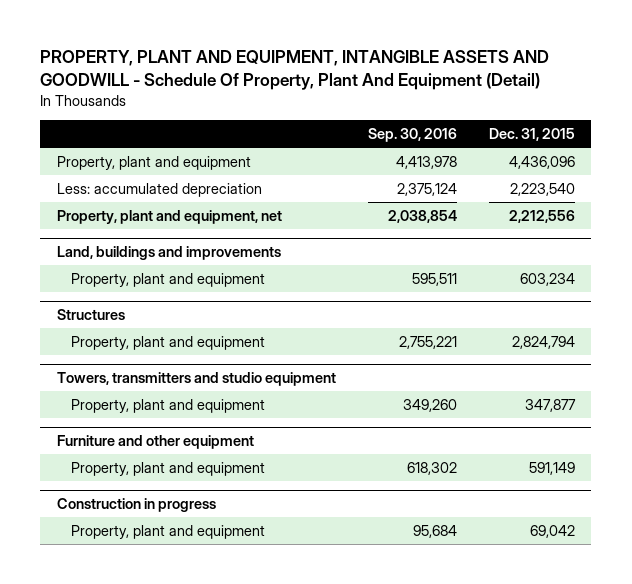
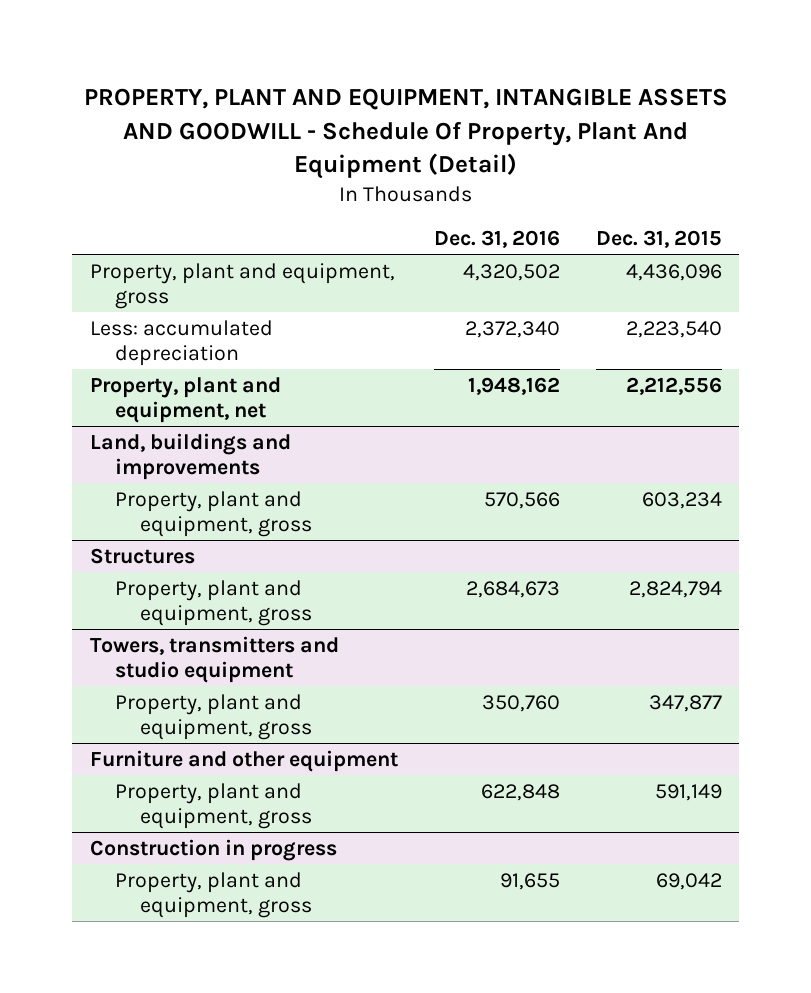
[367,128,457,143] Sep. 30, 2016 -> none
none -> [433,230,560,249] Dec. 31, 2016
[56,155,251,170] Property, plant and equipment -> [89,262,395,309] Property, plant and equipment, gross
[70,272,265,287] Property, plant and equipment -> [114,490,312,537] Property, plant and equipment, gross
[70,335,265,350] Property, plant and equipment -> [114,579,312,626] Property, plant and equipment, gross
[70,398,265,413] Property, plant and equipment -> [114,693,312,740] Property, plant and equipment, gross
[70,461,265,476] Property, plant and equipment -> [114,782,312,829] Property, plant and equipment, gross
[70,524,265,539] Property, plant and equipment -> [114,871,312,918] Property, plant and equipment, gross

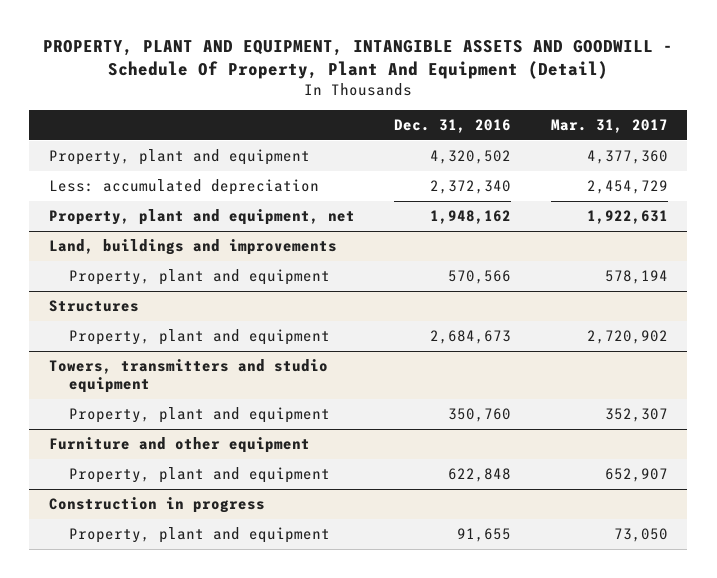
[595,230,722,249] Dec. 31, 2015 -> none
none -> [550,119,668,134] Mar. 31, 2017
[89,262,395,309] Property, plant and equipment, gross -> [49,148,311,165] Property, plant and equipment
[114,490,312,537] Property, plant and equipment, gross -> [68,268,330,285] Property, plant and equipment
[114,579,312,626] Property, plant and equipment, gross -> [68,328,330,345] Property, plant and equipment
[114,693,312,740] Property, plant and equipment, gross -> [68,406,330,423] Property, plant and equipment
[114,782,312,829] Property, plant and equipment, gross -> [68,466,330,483] Property, plant and equipment
[114,871,312,918] Property, plant and equipment, gross -> [68,526,330,543] Property, plant and equipment

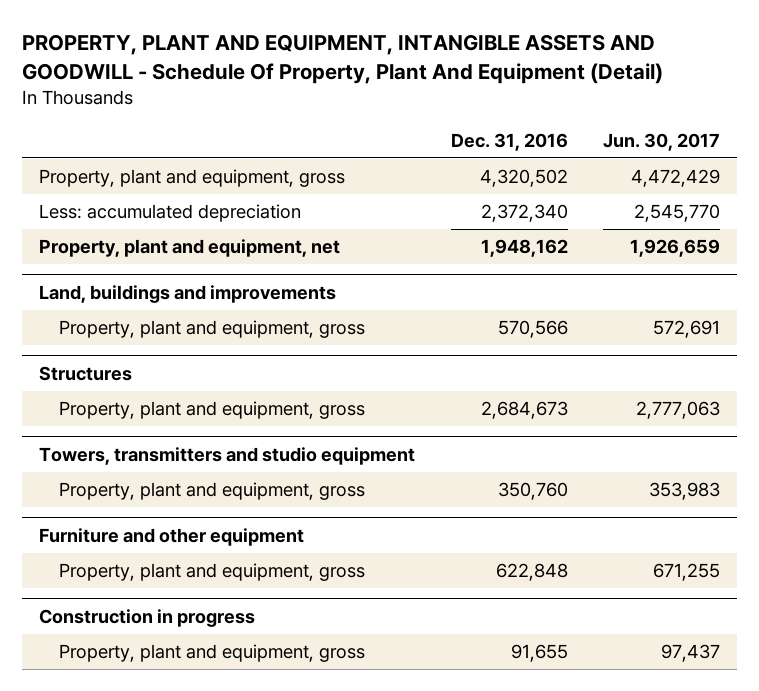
[550,119,668,134] Mar. 31, 2017 -> none
none -> [602,132,720,151] Jun. 30, 2017
[49,148,311,165] Property, plant and equipment -> [39,169,346,188] Property, plant and equipment, gross
[68,268,330,285] Property, plant and equipment -> [58,320,365,339] Property, plant and equipment, gross
[68,328,330,345] Property, plant and equipment -> [58,401,365,420] Property, plant and equipment, gross
[68,406,330,423] Property, plant and equipment -> [58,482,365,501] Property, plant and equipment, gross
[68,466,330,483] Property, plant and equipment -> [58,563,365,582] Property, plant and equipment, gross
[68,526,330,543] Property, plant and equipment -> [58,644,365,663] Property, plant and equipment, gross

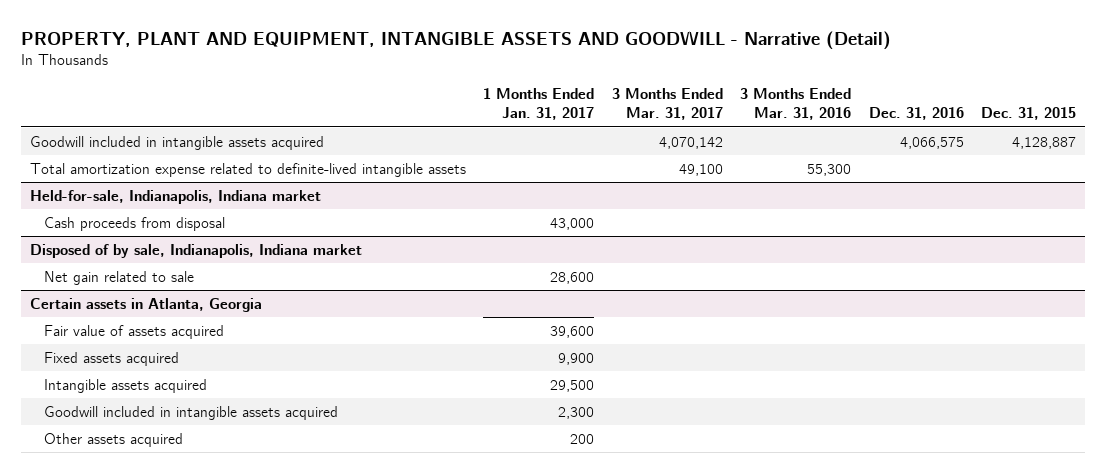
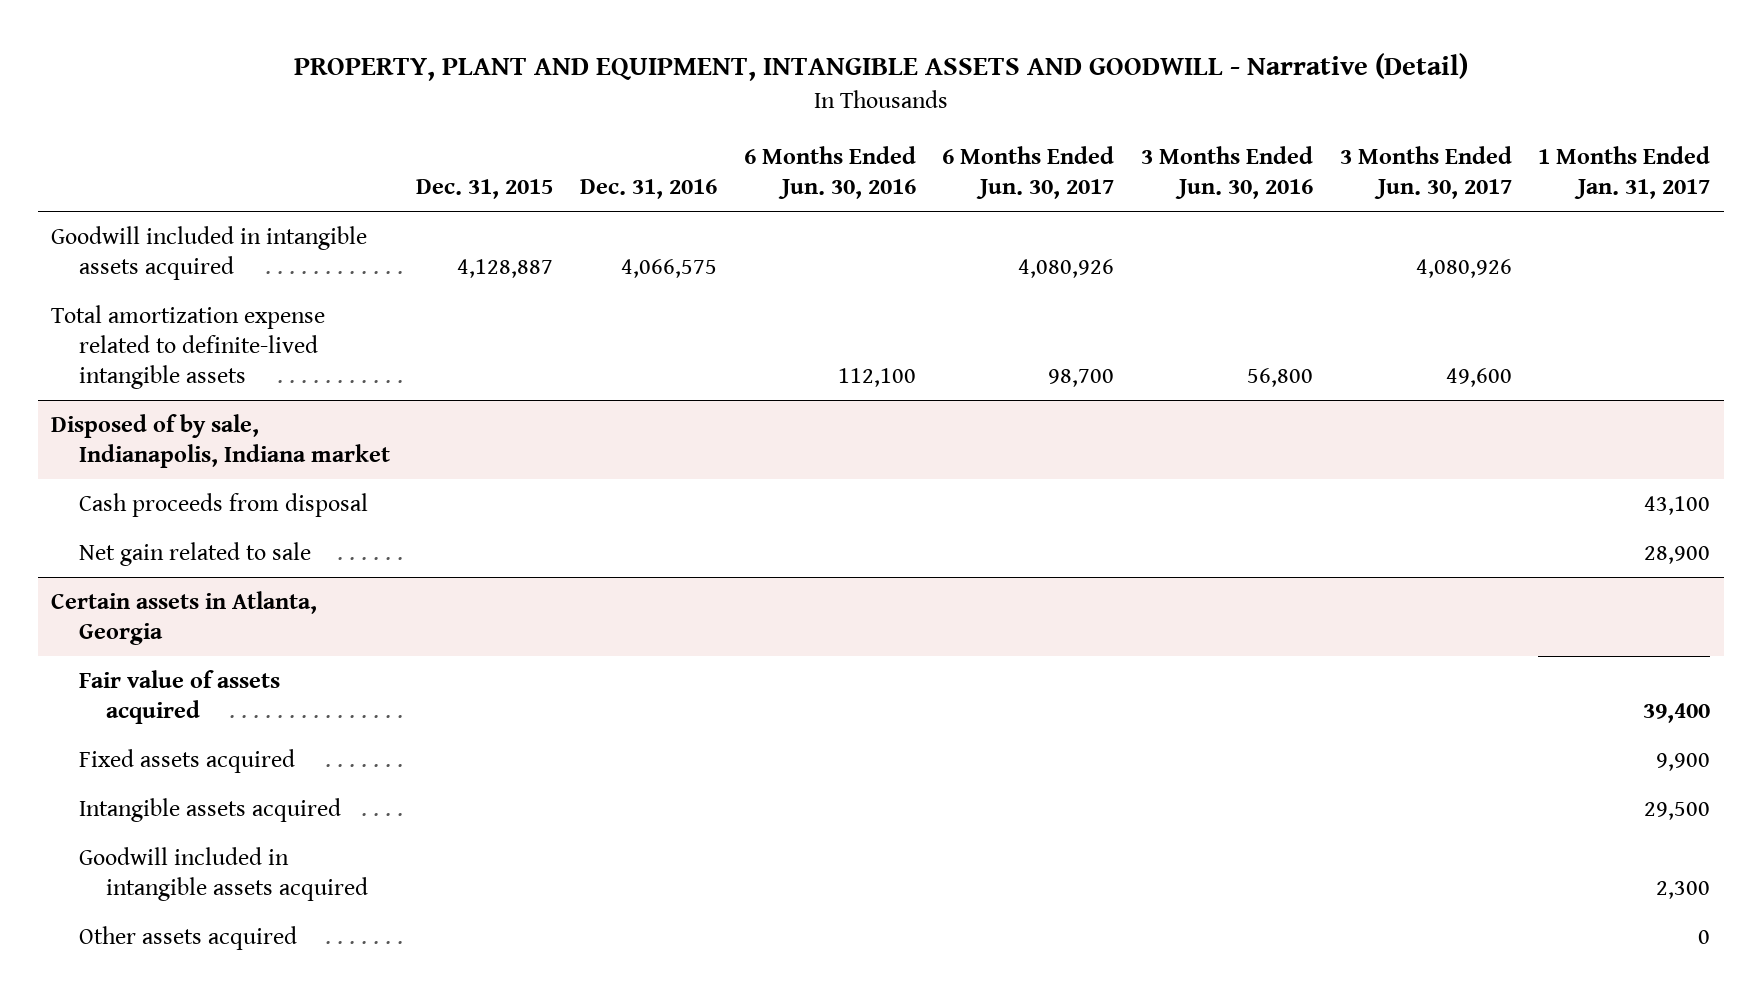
[611,87,723,121] 3 Months Ended Mar. 31, 2017 -> none
[740,87,852,121] 3 Months Ended Mar. 31, 2016 -> none
none -> [743,145,916,200] 6 Months Ended Jun. 30, 2016
none -> [942,145,1115,200] 6 Months Ended Jun. 30, 2017
none -> [1140,145,1313,200] 3 Months Ended Jun. 30, 2016
none -> [1339,145,1512,200] 3 Months Ended Jun. 30, 2017
[30,189,322,204] Held-for-sale, Indianapolis, Indiana market -> none
[44,216,226,231] Cash proceeds from disposal -> none
none -> [78,492,368,517] Cash proceeds from disposal
[550,271,595,284] 28,600 -> [1644,545,1711,564] 28,900
[550,325,595,338] 39,600 -> [1643,703,1711,724] 39,400
[570,433,595,444] 200 -> [1698,929,1711,944] 0

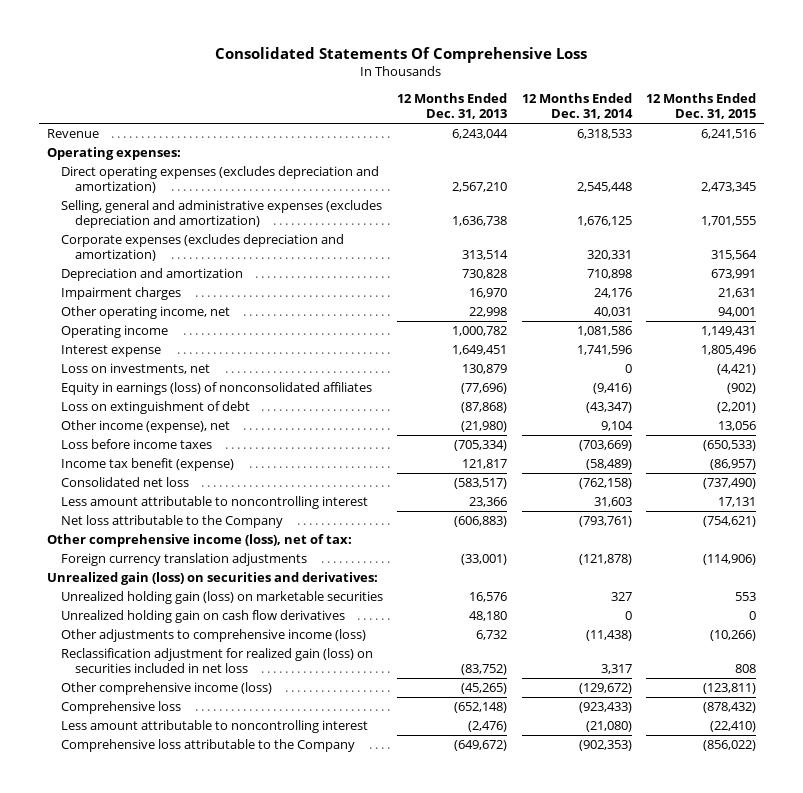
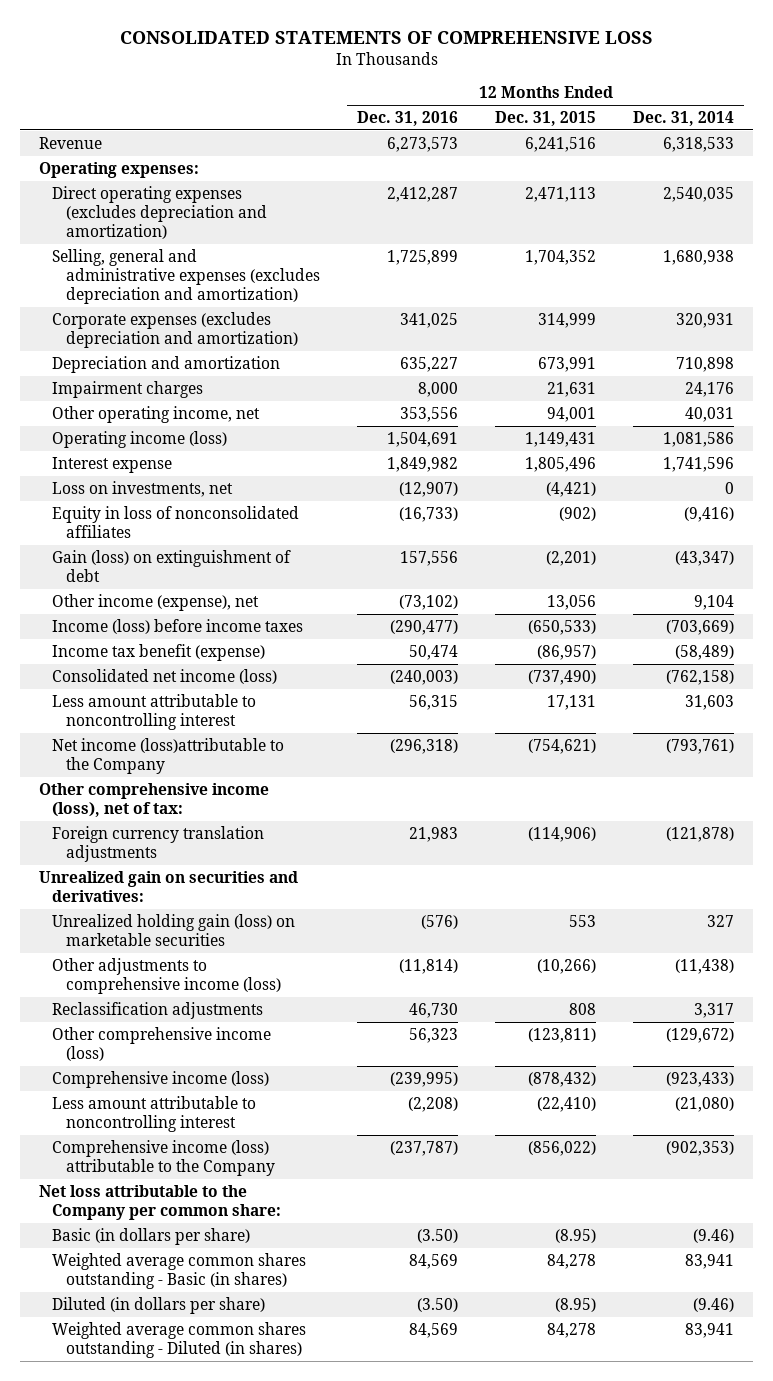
[215,47,588,64] Consolidated Statements Of Comprehensive Loss -> [119,31,653,45] CONSOLIDATED STATEMENTS OF COMPREHENSIVE LOSS
[397,92,508,120] 12 Months Ended Dec. 31, 2013 -> none
none -> [356,111,458,127] Dec. 31, 2016
[576,182,632,193] 2,545,448 -> [663,186,735,202] 2,540,035
[701,182,757,193] 2,473,345 -> [525,186,597,202] 2,471,113
[576,216,632,227] 1,676,125 -> [663,249,735,265] 1,680,938
[701,216,757,227] 1,701,555 -> [525,249,597,265] 1,704,352
[586,250,632,261] 320,331 -> [676,312,735,328] 320,931
[711,250,758,261] 315,564 -> [538,312,597,328] 314,999
[60,324,168,338] Operating income -> [52,430,228,448] Operating income (loss)
[60,381,372,395] Equity in earnings (loss) of nonconsolidated affiliates -> [52,505,300,539] Equity in loss of nonconsolidated affiliates
[60,400,250,414] Loss on extinguishment of debt -> [52,549,292,583] Gain (loss) on extinguishment of debt
[60,438,212,449] Loss before income taxes -> [52,618,304,634] Income (loss) before income taxes
[60,476,189,487] Consolidated net loss -> [52,668,278,684] Consolidated net income (loss)
[60,514,283,528] Net loss attributable to the Company -> [52,737,285,775] Net income (loss)attributable to the Company
[46,571,378,585] Unrealized gain (loss) on securities and derivatives: -> [38,870,298,903] Unrealized gain on securities and derivatives:
[60,609,345,623] Unrealized holding gain on cash flow derivatives -> none
[60,647,373,674] Reclassification adjustment for realized gain (loss) on securities included in net loss -> [52,1001,264,1019] Reclassification adjustments
[60,700,181,714] Comprehensive loss -> [52,1070,270,1088] Comprehensive income (loss)
[60,738,355,752] Comprehensive loss attributable to the Company -> [52,1139,275,1177] Comprehensive income (loss) attributable to the Company
none -> [38,1184,282,1221] Net loss attributable to the Company per common share:
none -> [52,1227,251,1245] Basic (in dollars per share)
none -> [52,1252,307,1290] Weighted average common shares outstanding - Basic (in shares)
none -> [52,1296,266,1314] Diluted (in dollars per share)
none -> [52,1321,307,1359] Weighted average common shares outstanding - Diluted (in shares)

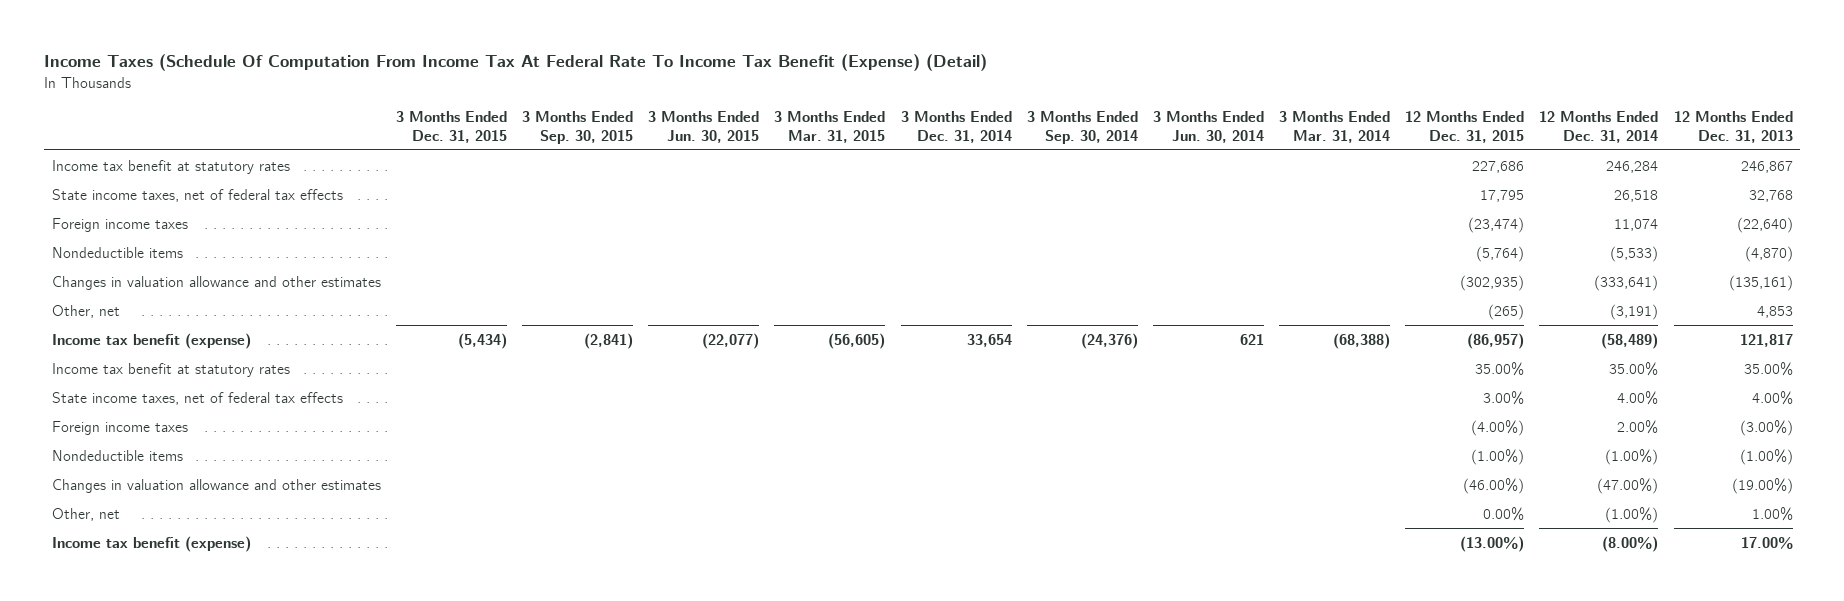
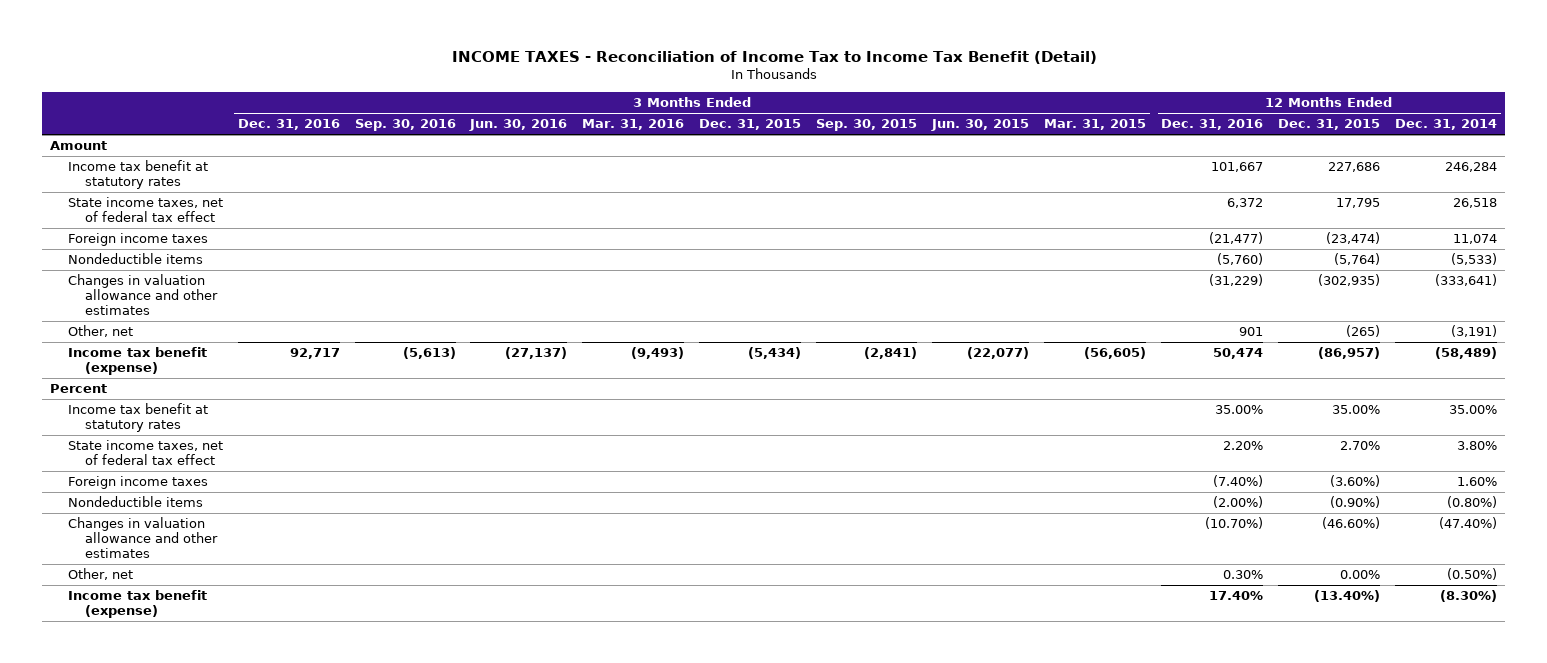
[44,54,988,72] Income Taxes (Schedule Of Computation From Income Tax At Federal Rate To Income Tax Benefit (Expense) (Detail) -> [451,51,1097,65] INCOME TAXES - Reconciliation of Income Tax to Income Tax Benefit (Detail)
[900,111,1012,143] 3 Months Ended Dec. 31, 2014 -> none
[1026,111,1138,144] 3 Months Ended Sep. 30, 2014 -> none
[1152,111,1264,143] 3 Months Ended Jun. 30, 2014 -> none
[1279,111,1391,143] 3 Months Ended Mar. 31, 2014 -> none
[1673,111,1793,143] 12 Months Ended Dec. 31, 2013 -> none
none -> [237,119,340,131] Dec. 31, 2016
none -> [354,119,456,132] Sep. 30, 2016
none -> [469,119,568,132] Jun. 30, 2016
none -> [582,119,685,131] Mar. 31, 2016
none -> [1161,119,1264,131] Dec. 31, 2016
none -> [49,141,107,151] Amount
[51,188,343,202] State income taxes, net of federal tax effects -> [67,197,223,223] State income taxes, net of federal tax effect
none -> [49,384,107,394] Percent
[51,391,343,405] State income taxes, net of federal tax effects -> [67,440,223,466] State income taxes, net of federal tax effect
[1483,390,1525,405] 3.00% -> [1340,441,1381,451] 2.70%
[1617,390,1659,405] 4.00% -> [1457,441,1498,451] 3.80%
[1471,419,1525,436] (4.00%) -> [1330,475,1381,488] (3.60%)
[1617,419,1659,434] 2.00% -> [1457,477,1498,487] 1.60%
[1471,448,1525,465] (1.00%) -> [1330,496,1381,509] (0.90%)
[1605,448,1659,465] (1.00%) -> [1447,496,1498,509] (0.80%)
[1463,477,1525,494] (46.00%) -> [1322,517,1381,530] (46.60%)
[1597,477,1659,494] (47.00%) -> [1439,517,1498,530] (47.40%)
[1605,506,1659,523] (1.00%) -> [1447,568,1498,581] (0.50%)
[1460,535,1525,552] (13.00%) -> [1314,590,1381,603] (13.40%)
[1602,535,1659,552] (8.00%) -> [1440,590,1498,603] (8.30%)

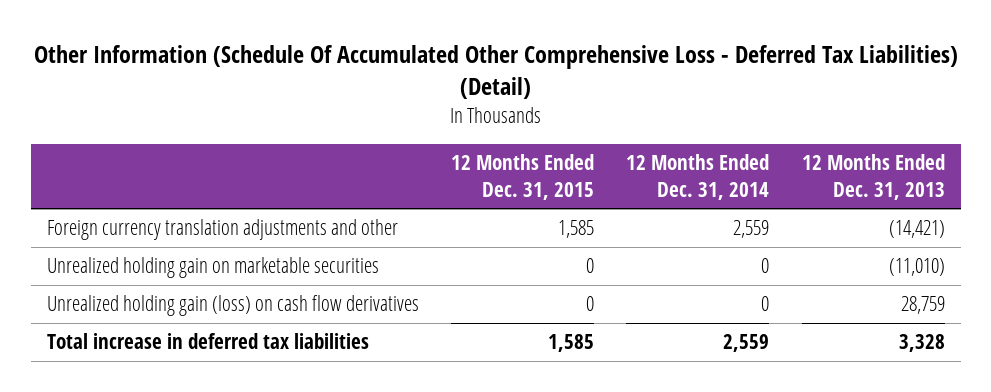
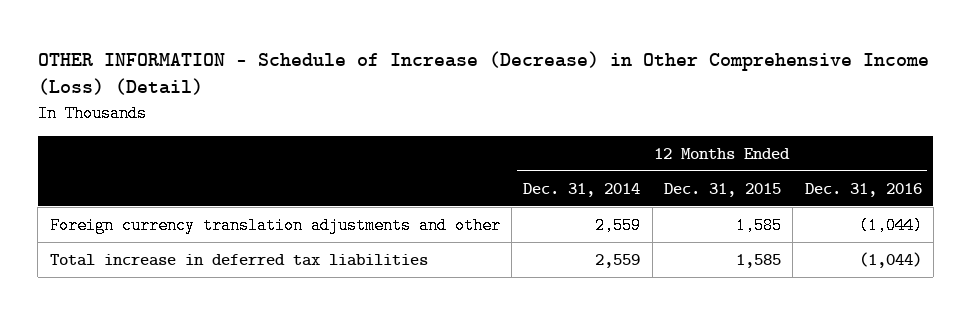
[33,44,958,100] Other Information (Schedule Of Accumulated Other Comprehensive Loss - Deferred Tax Liabilities) (Detail) -> [37,50,929,96] OTHER INFORMATION - Schedule of Increase (Decrease) in Other Comprehensive Income (Loss) (Detail)
[801,154,945,200] 12 Months Ended Dec. 31, 2013 -> none
none -> [804,182,922,197] Dec. 31, 2016
[46,257,379,279] Unrealized holding gain on marketable securities -> none
[46,295,419,317] Unrealized holding gain (loss) on cash flow derivatives -> none

